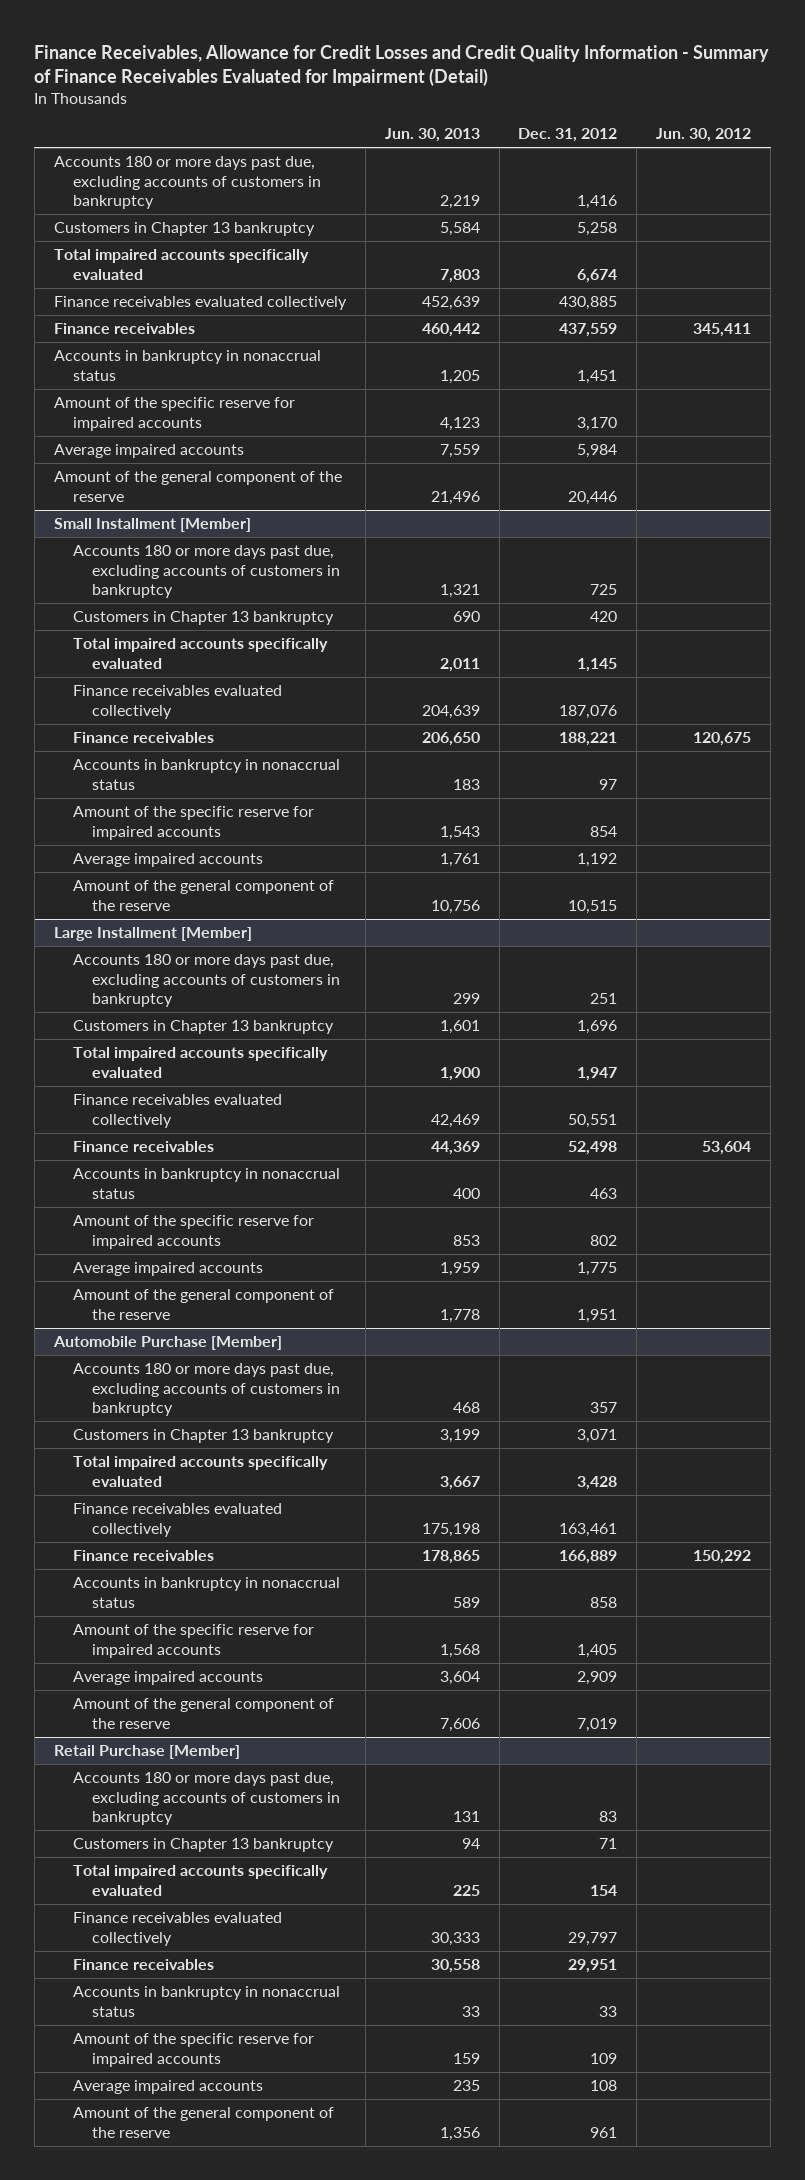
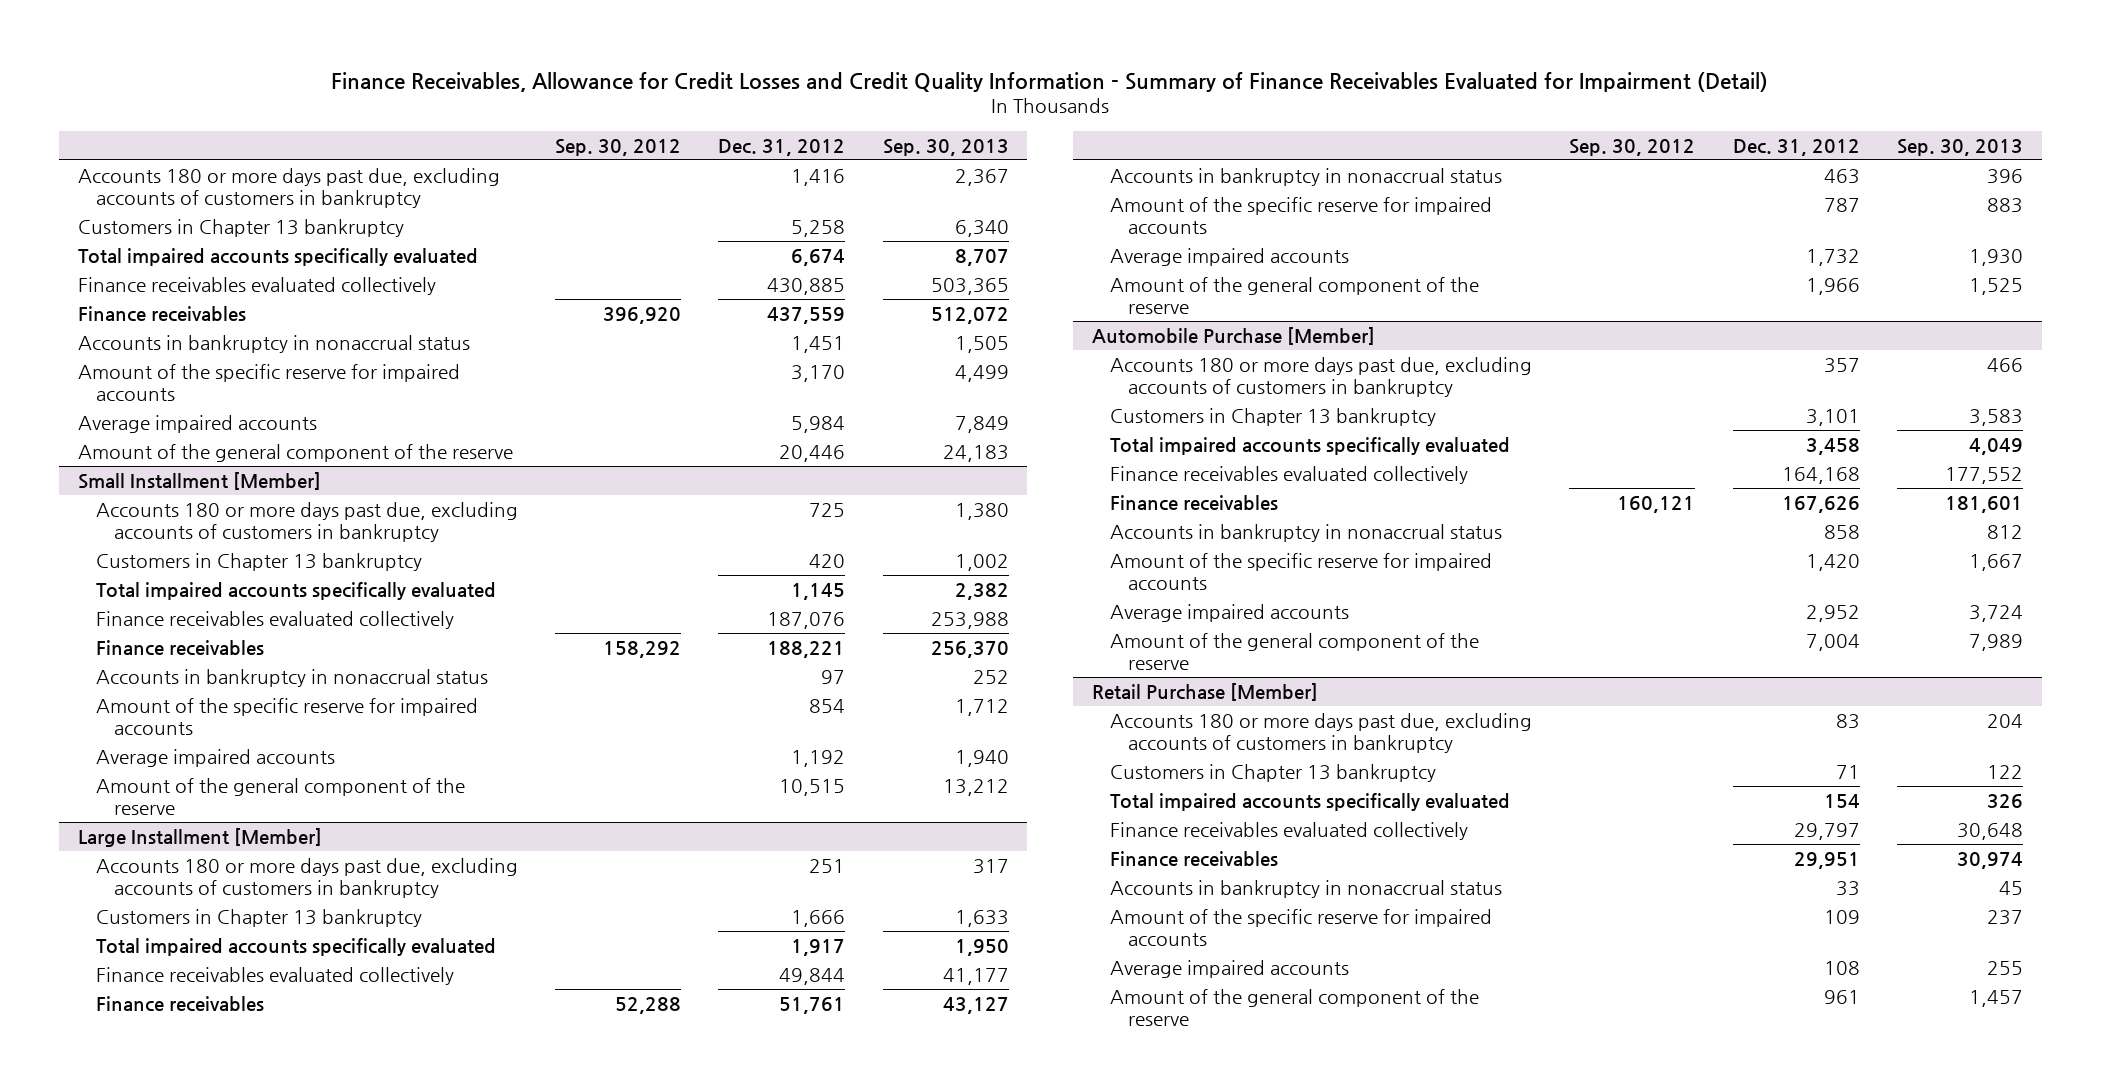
[384,128,480,143] Jun. 30, 2013 -> none
[656,128,752,143] Jun. 30, 2012 -> none
none -> [555,138,682,156] Sep. 30, 2012
none -> [882,138,1009,156] Sep. 30, 2013
[577,1020,618,1035] 1,696 -> [791,909,846,927] 1,666
[577,1066,618,1081] 1,947 -> [791,938,846,956] 1,917
[568,1113,618,1128] 50,551 -> [779,967,846,985] 49,844
[568,1141,618,1156] 52,498 -> [779,996,846,1014] 51,761
[590,1234,618,1246] 802 -> [1823,197,1860,212] 787
[577,1262,618,1277] 1,775 -> [1805,248,1860,266] 1,732
[577,1308,618,1323] 1,951 -> [1805,277,1860,295] 1,966
[577,1429,618,1444] 3,071 -> [1805,408,1860,426] 3,101
[577,1475,618,1490] 3,428 -> [1805,437,1860,455] 3,458
[559,1522,618,1537] 163,461 -> [1781,466,1860,484] 164,168
[559,1550,618,1565] 166,889 -> [1781,495,1860,513] 167,626
[577,1643,618,1658] 1,405 -> [1805,553,1860,571] 1,420
[577,1671,618,1686] 2,909 -> [1805,604,1860,622] 2,952
[577,1717,618,1732] 7,019 -> [1805,633,1860,651] 7,004

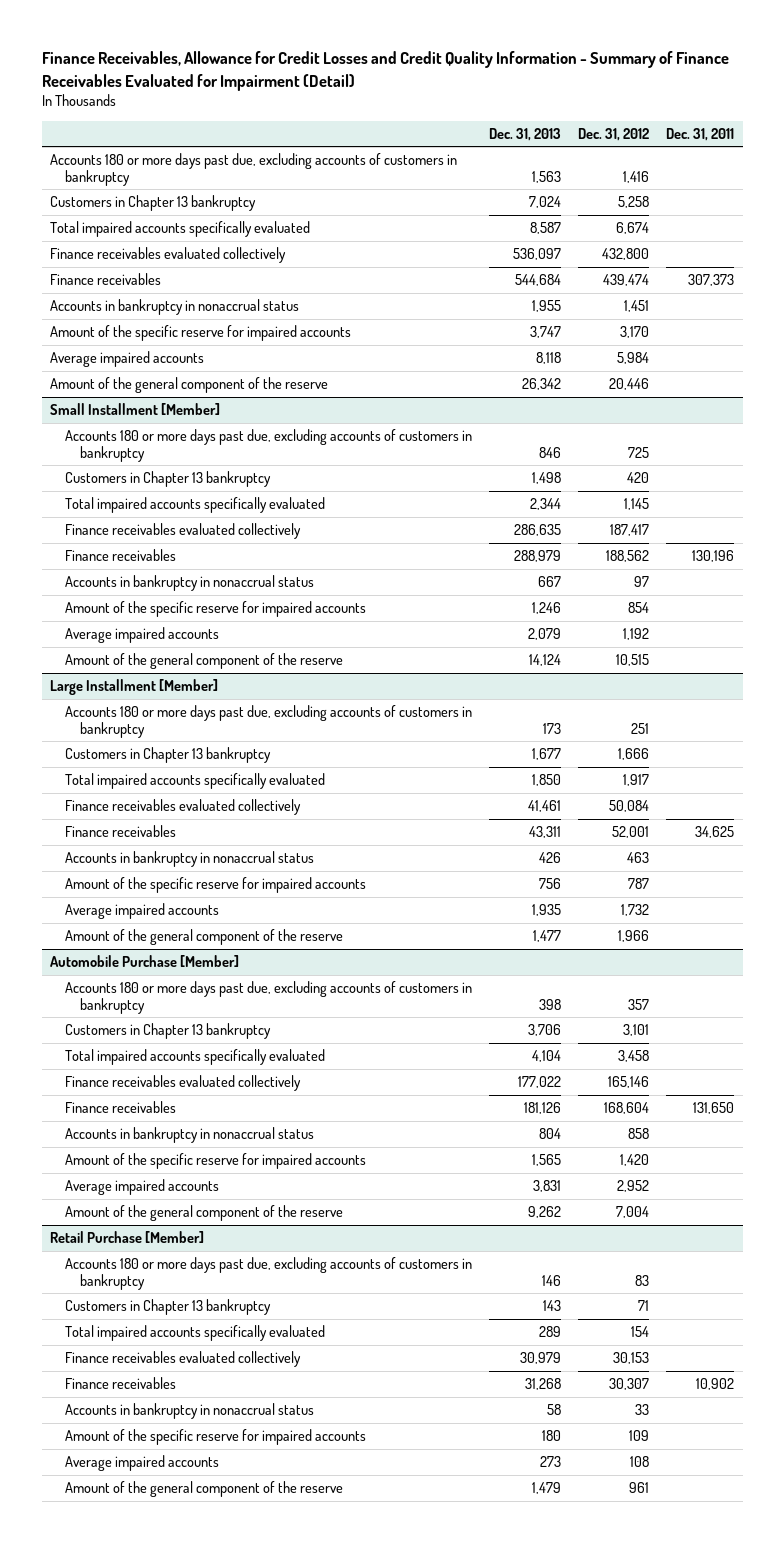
[555,138,682,156] Sep. 30, 2012 -> none
[882,138,1009,156] Sep. 30, 2013 -> none
none -> [488,127,561,141] Dec. 31, 2013
none -> [666,127,735,141] Dec. 31, 2011
[767,277,846,295] 430,885 -> [602,248,650,261] 432,800
[767,306,846,324] 437,559 -> [603,274,650,287] 439,474
[767,611,846,629] 187,076 -> [610,524,650,537] 187,417
[767,640,846,658] 188,221 -> [606,550,650,563] 188,562
[779,967,846,985] 49,844 -> [609,800,650,813] 50,084
[779,996,846,1014] 51,761 -> [612,826,650,839] 52,001
[1781,466,1860,484] 164,168 -> [608,1076,650,1089] 165,146
[1781,495,1860,513] 167,626 -> [604,1102,650,1115] 168,604
[1793,822,1860,840] 29,797 -> [613,1352,650,1365] 30,153
[1793,851,1860,869] 29,951 -> [609,1378,650,1391] 30,307

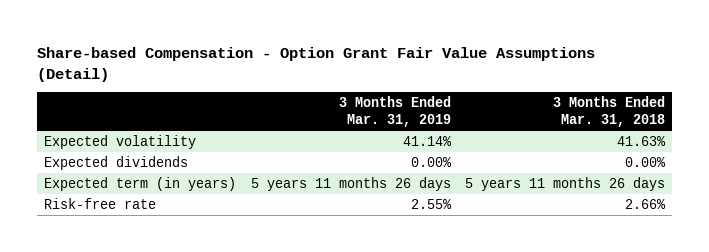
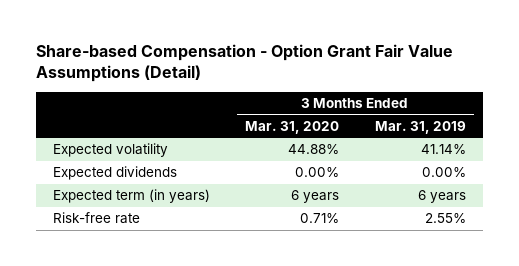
[553,96,666,127] 3 Months Ended Mar. 31, 2018 -> none
none -> [245,121,340,135] Mar. 31, 2020
[250,177,451,192] 5 years 11 months 26 days -> [417,190,466,204] 6 years

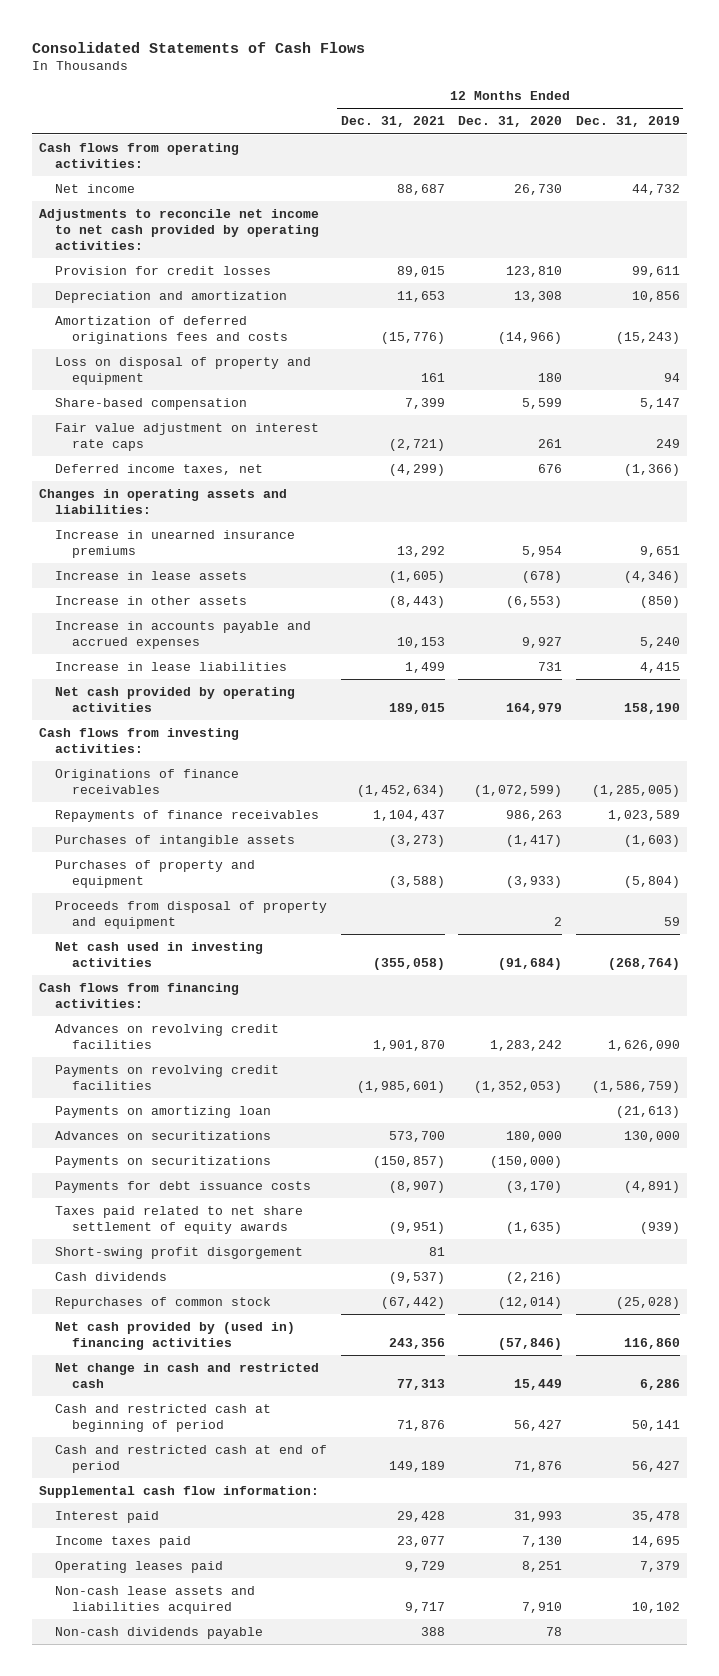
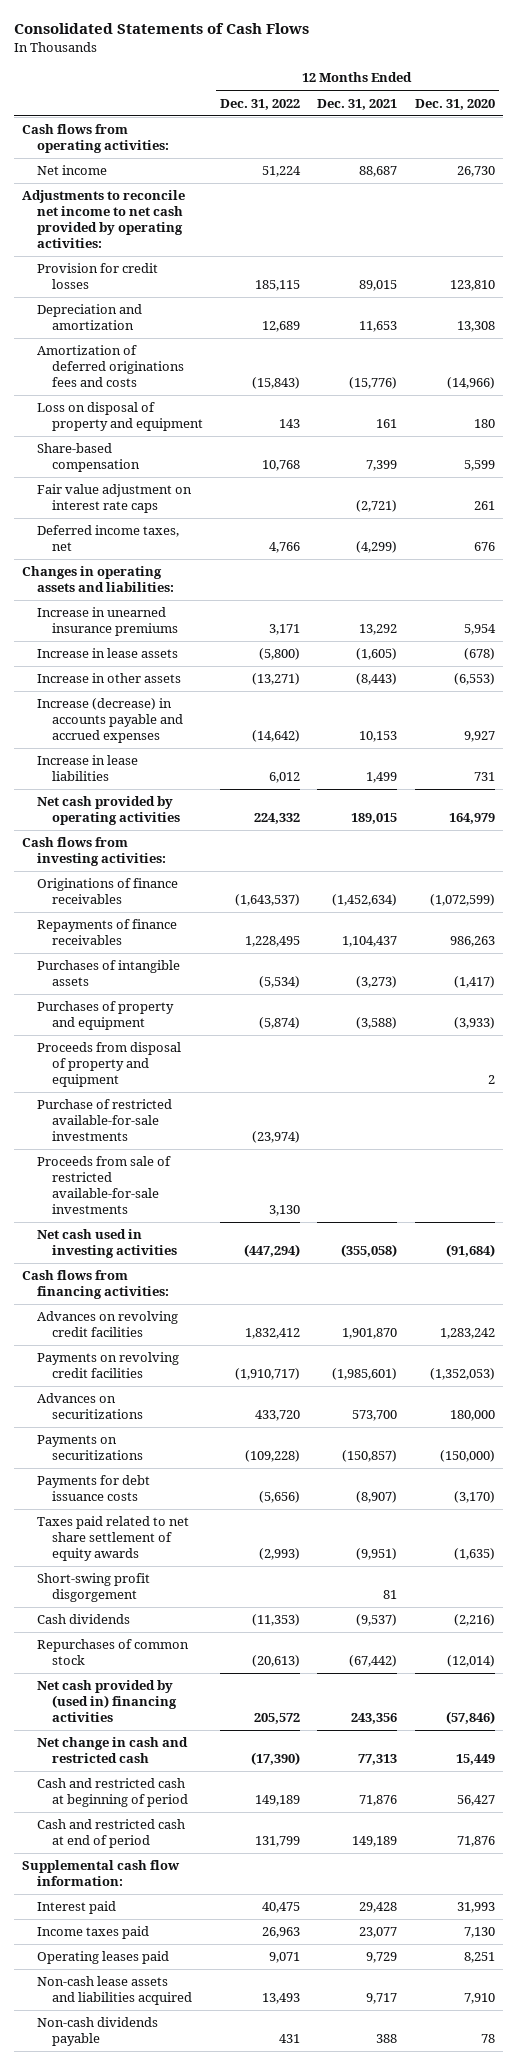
[575,116,680,128] Dec. 31, 2019 -> none
none -> [220,98,301,110] Dec. 31, 2022
[55,620,312,649] Increase in accounts payable and accrued expenses -> [37,698,184,744] Increase (decrease) in accounts payable and accrued expenses
none -> [37,1099,173,1142] Purchase of restricted available-for-sale investments
none -> [37,1156,172,1215] Proceeds from sale of restricted available-for-sale investments
[55,1105,272,1118] Payments on amortizing loan -> none

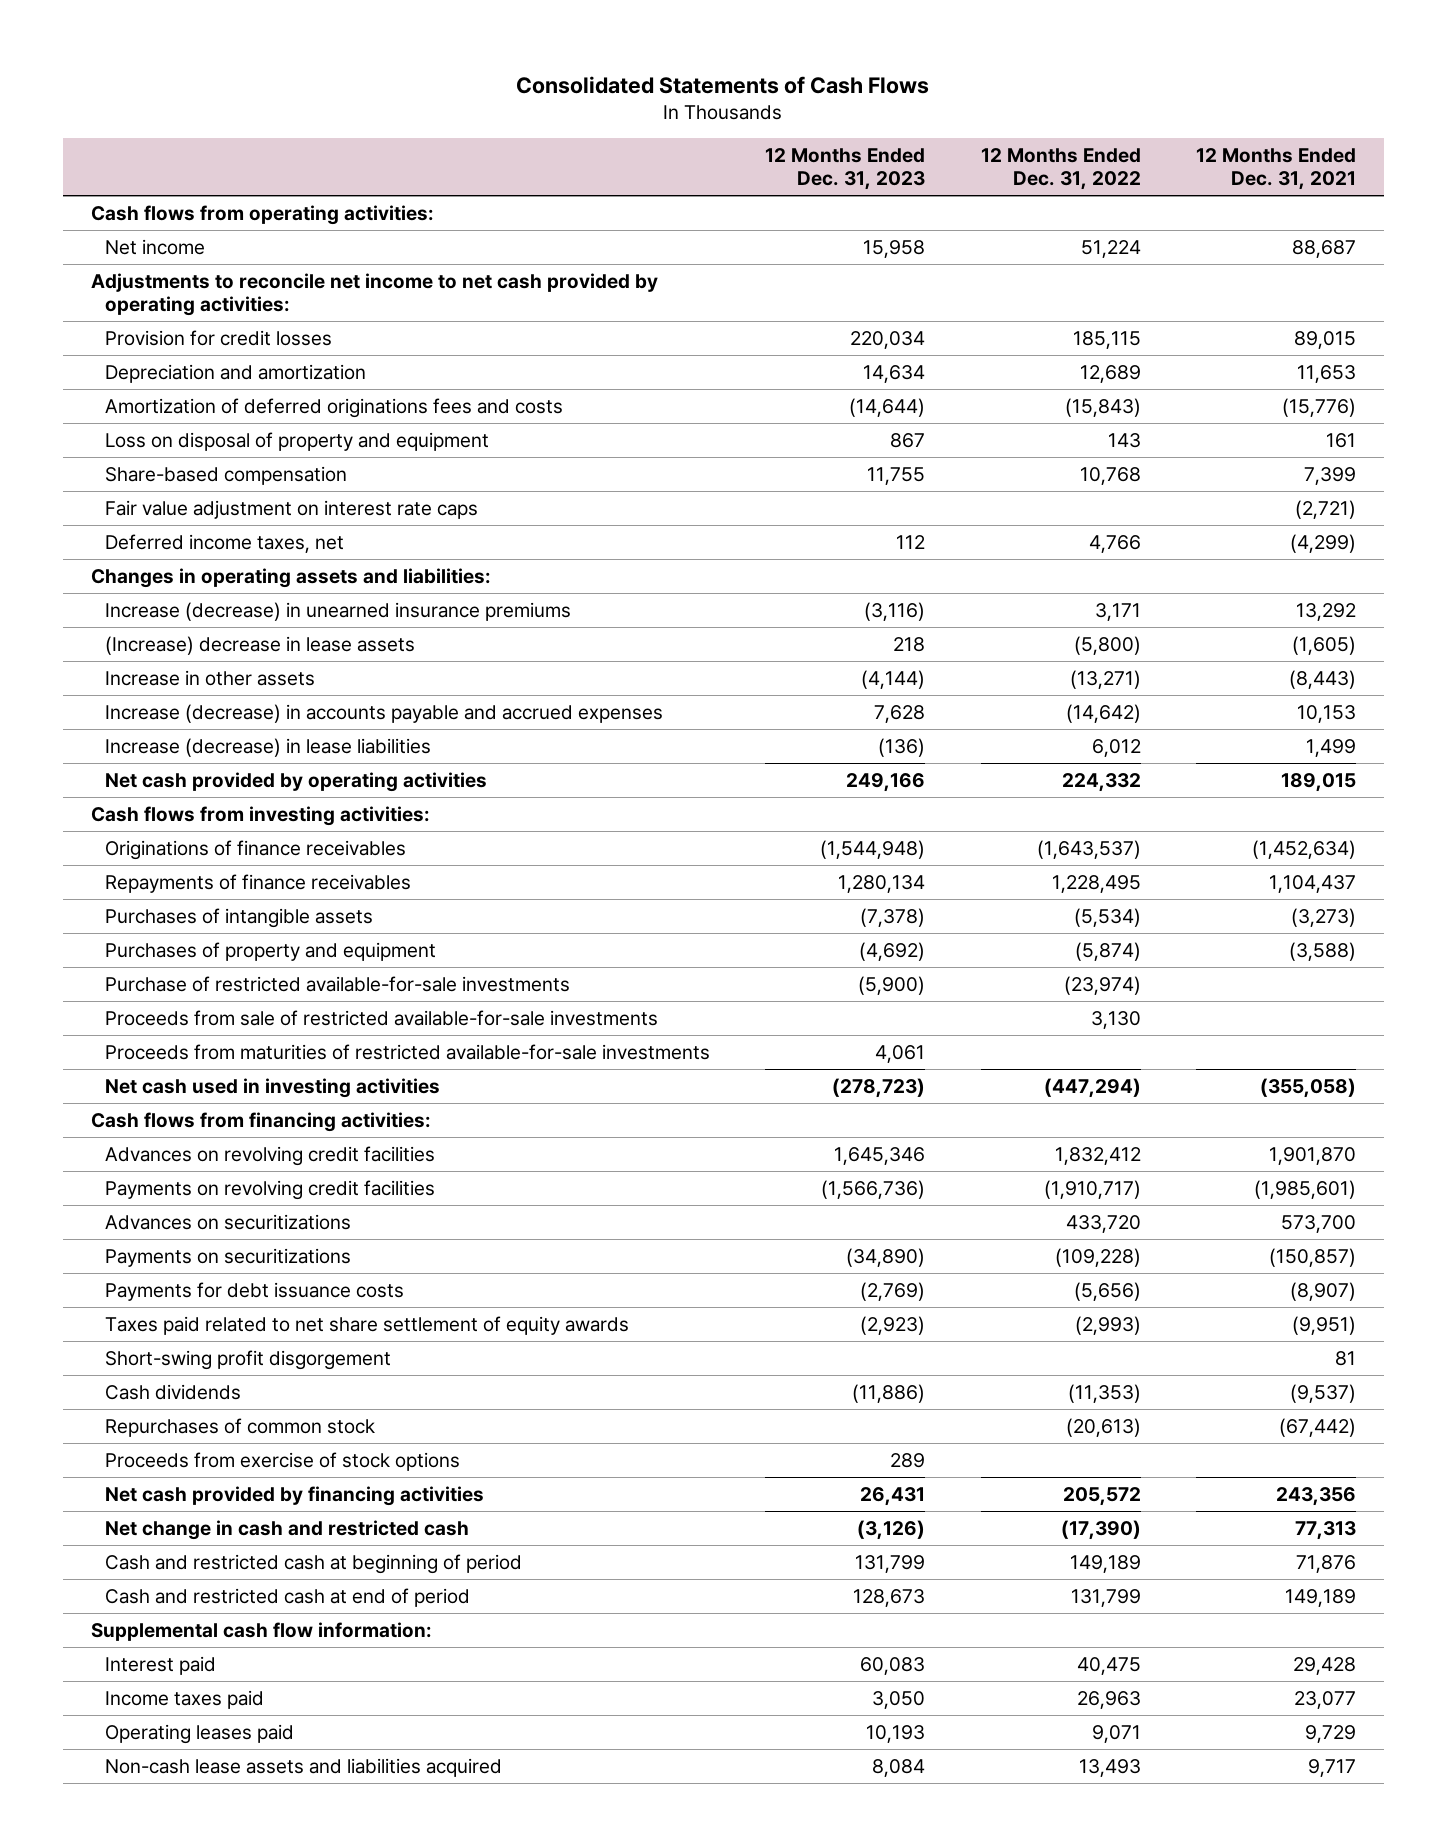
[414,98,495,110] Dec. 31, 2020 -> none
none -> [765,148,926,190] 12 Months Ended Dec. 31, 2023
[37,607,179,637] Increase in unearned insurance premiums -> [105,601,572,621] Increase (decrease) in unearned insurance premiums
[37,648,179,659] Increase in lease assets -> [105,635,416,655] (Increase) decrease in lease assets
[37,755,139,782] Increase in lease liabilities -> [105,737,432,757] Increase (decrease) in lease liabilities
[37,1042,182,1088] Proceeds from disposal of property and equipment -> none
none -> [105,1043,711,1060] Proceeds from maturities of restricted available-for-sale investments
none -> [105,1451,461,1471] Proceeds from exercise of stock options
[37,1680,178,1723] Net cash provided by (used in) financing activities -> [105,1485,485,1506] Net cash provided by financing activities
[37,2017,159,2047] Non-cash dividends payable -> none

